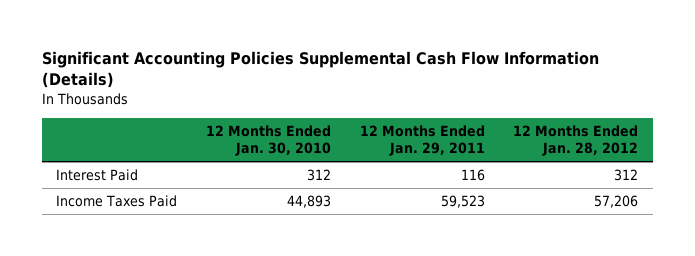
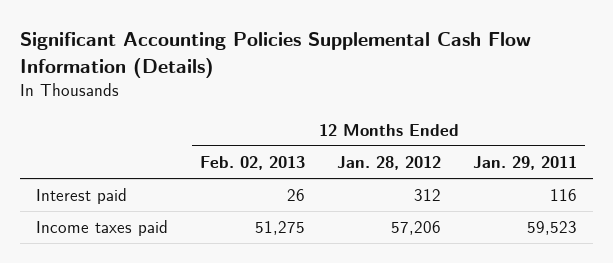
[206,124,332,157] 12 Months Ended Jan. 30, 2010 -> none
none -> [199,156,305,171] Feb. 02, 2013
[56,169,139,182] Interest Paid -> [35,188,127,205] Interest paid
[56,195,178,208] Income Taxes Paid -> [35,220,168,237] Income taxes paid

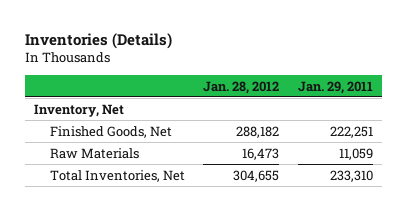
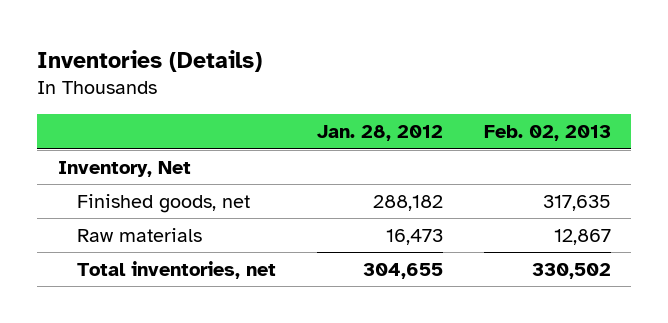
[297,80,373,94] Jan. 29, 2011 -> none
none -> [483,125,611,142] Feb. 02, 2013
[49,125,172,138] Finished Goods, Net -> [76,193,250,213] Finished goods, net
[49,147,139,159] Raw Materials -> [76,227,202,242] Raw materials
[49,169,185,182] Total Inventories, Net -> [76,260,276,279] Total inventories, net

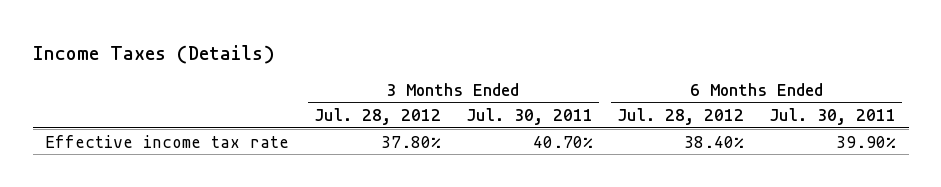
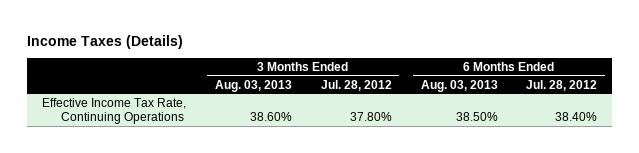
[465,108,593,126] Jul. 30, 2011 -> none
[769,108,897,126] Jul. 30, 2011 -> none
none -> [214,79,292,92] Aug. 03, 2013
none -> [420,79,498,92] Aug. 03, 2013
[45,134,290,148] Effective income tax rate -> [41,97,186,125] Effective Income Tax Rate, Continuing Operations

